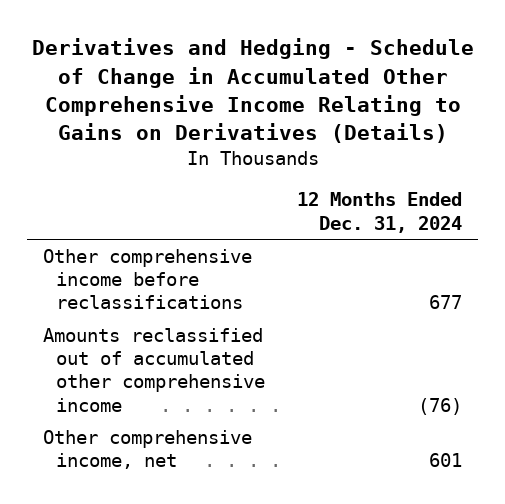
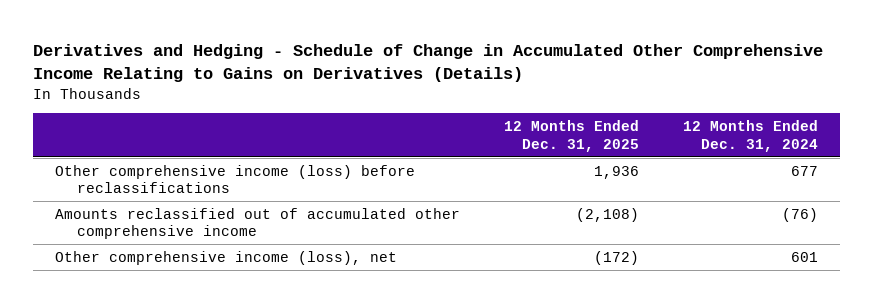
none -> [504,120,640,152] 12 Months Ended Dec. 31, 2025
[42,249,252,310] Other comprehensive income before reclassifications -> [55,164,416,194] Other comprehensive income (loss) before reclassifications
[42,430,252,470] Other comprehensive income, net -> [55,250,398,265] Other comprehensive income (loss), net

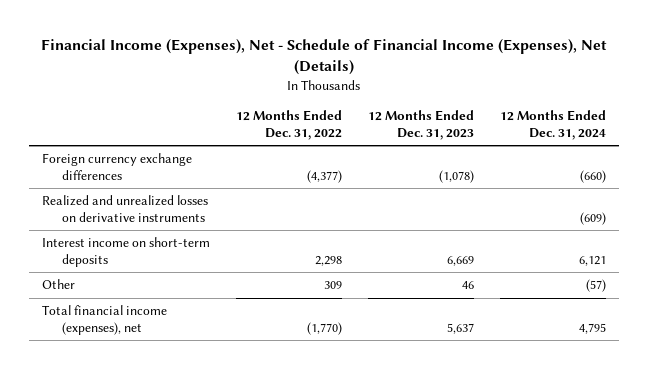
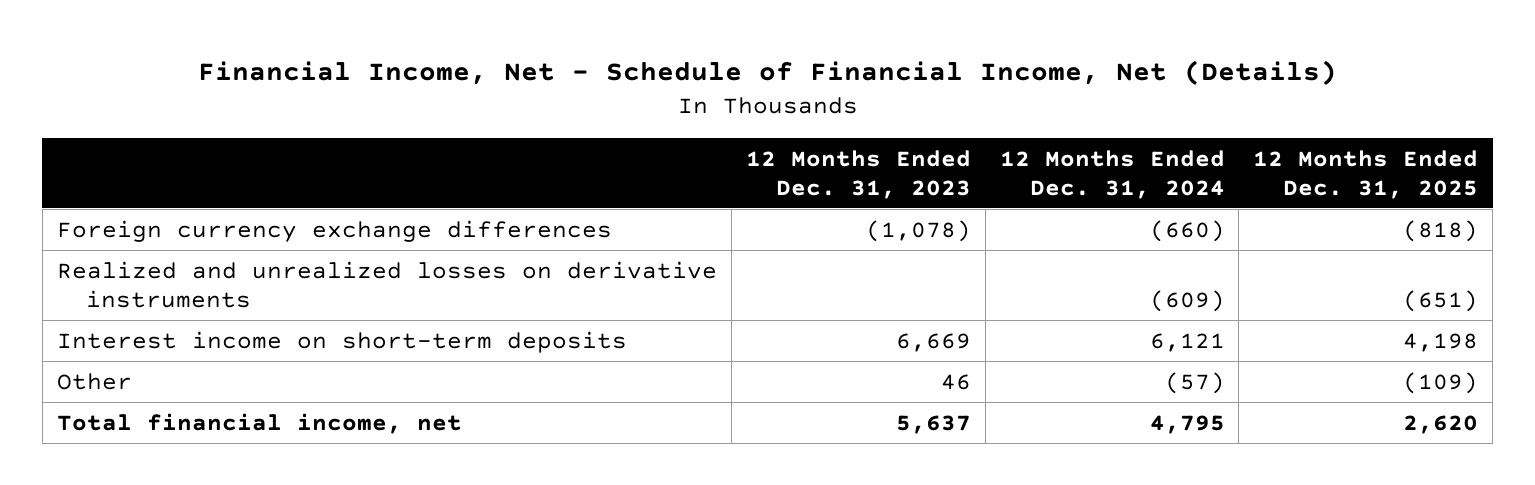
[40,38,607,76] Financial Income (Expenses), Net - Schedule of Financial Income (Expenses), Net (Details) -> [197,60,1337,86] Financial Income, Net - Schedule of Financial Income, Net (Details)
[235,110,342,141] 12 Months Ended Dec. 31, 2022 -> none
none -> [1253,149,1479,199] 12 Months Ended Dec. 31, 2025
[41,305,167,335] Total financial income (expenses), net -> [56,412,462,434] Total financial income, net

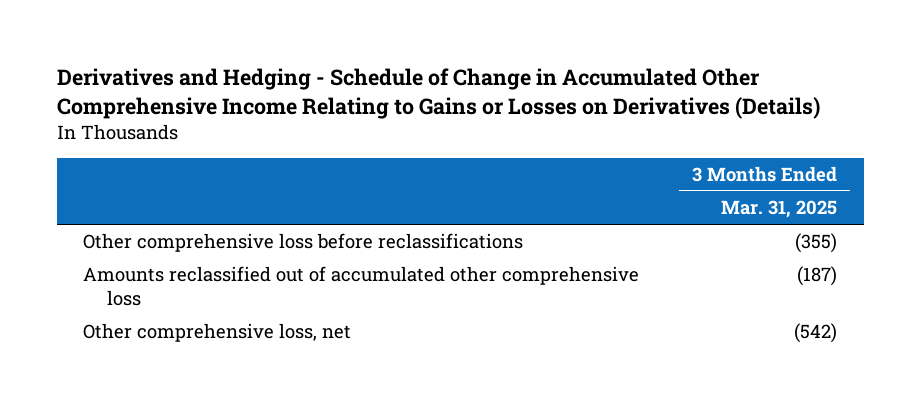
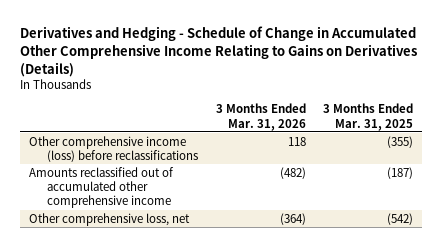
[56,68,820,120] Derivatives and Hedging - Schedule of Change in Accumulated Other Comprehensive Income Relating to Gains or Losses on Derivatives (Details) -> [20,25,418,77] Derivatives and Hedging - Schedule of Change in Accumulated Other Comprehensive Income Relating to Gains on Derivatives (Details)
none -> [215,103,306,131] 3 Months Ended Mar. 31, 2026
[83,233,524,253] Other comprehensive loss before reclassifications -> [28,135,199,163] Other comprehensive income (loss) before reclassifications
[83,266,640,306] Amounts reclassified out of accumulated other comprehensive loss -> [28,166,174,209] Amounts reclassified out of accumulated other comprehensive income

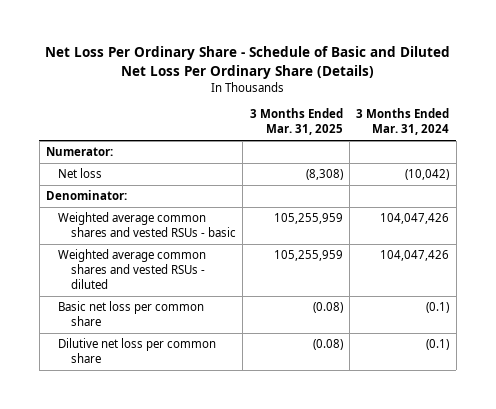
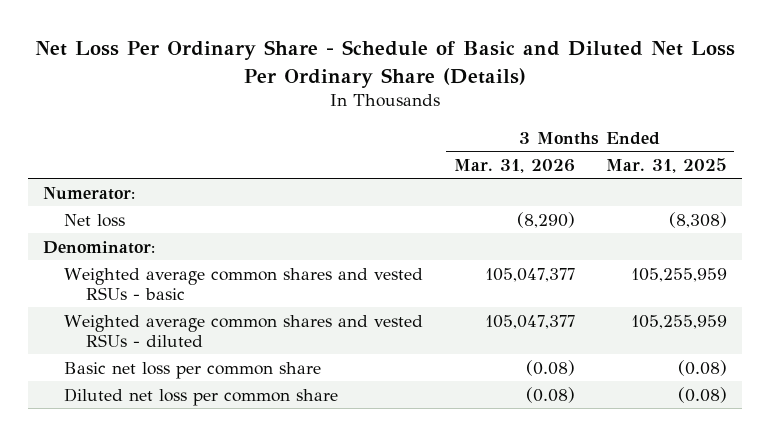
[356,108,450,136] 3 Months Ended Mar. 31, 2024 -> none
none -> [454,158,576,173] Mar. 31, 2026
[58,338,217,364] Dilutive net loss per common share -> [64,387,339,406] Diluted net loss per common share

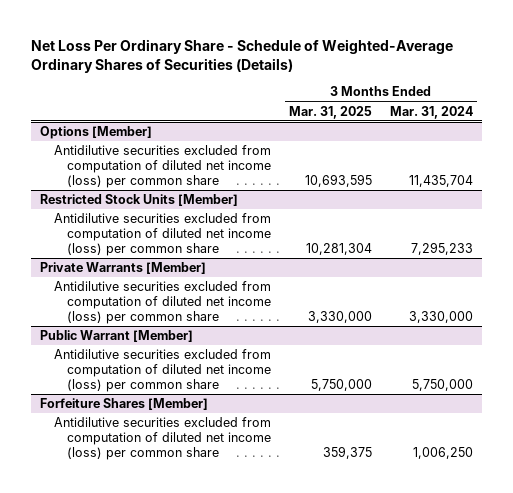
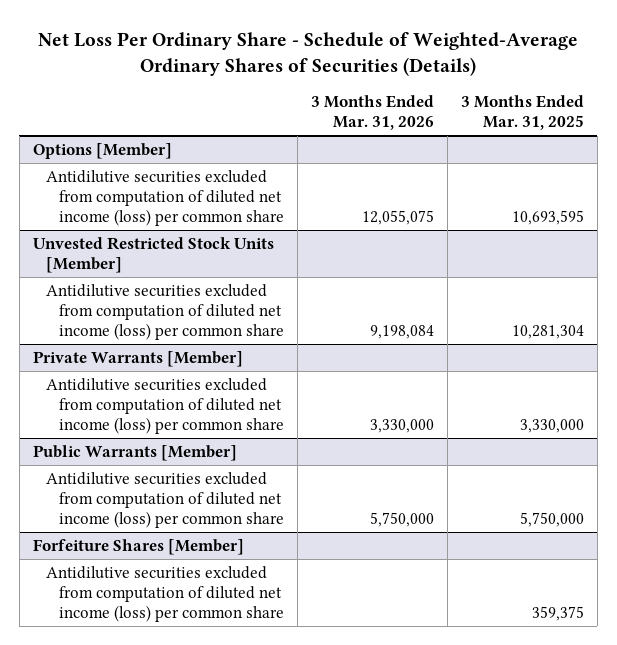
[389,105,473,119] Mar. 31, 2024 -> none
none -> [311,95,435,131] 3 Months Ended Mar. 31, 2026
[40,194,239,207] Restricted Stock Units [Member] -> [32,236,274,273] Unvested Restricted Stock Units [Member]
[40,330,194,343] Public Warrant [Member] -> [32,444,237,461] Public Warrants [Member]

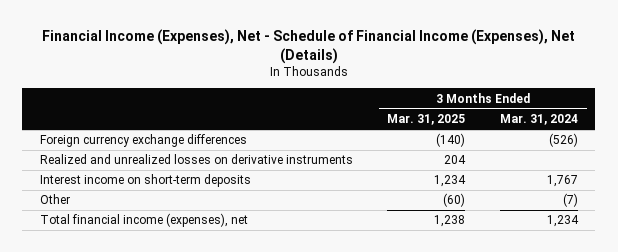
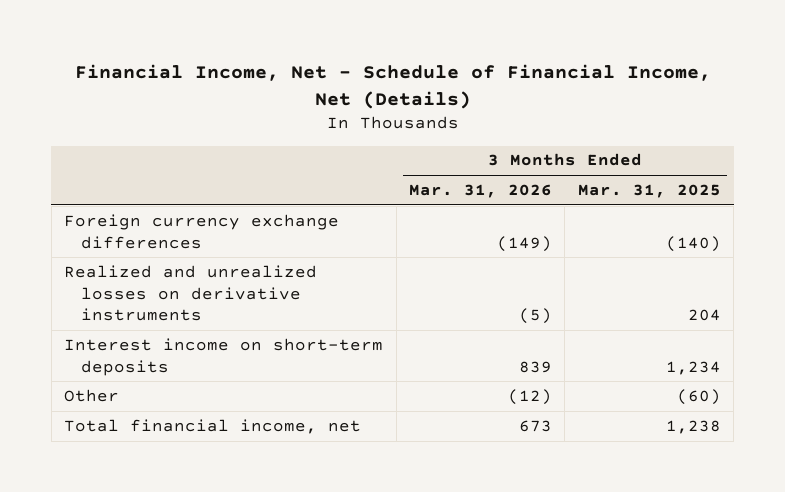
[41,29,575,65] Financial Income (Expenses), Net - Schedule of Financial Income (Expenses), Net (Details) -> [74,64,711,110] Financial Income, Net - Schedule of Financial Income, Net (Details)
[499,114,578,126] Mar. 31, 2024 -> none
none -> [409,183,553,198] Mar. 31, 2026
[39,213,248,228] Total financial income (expenses), net -> [64,418,362,434] Total financial income, net

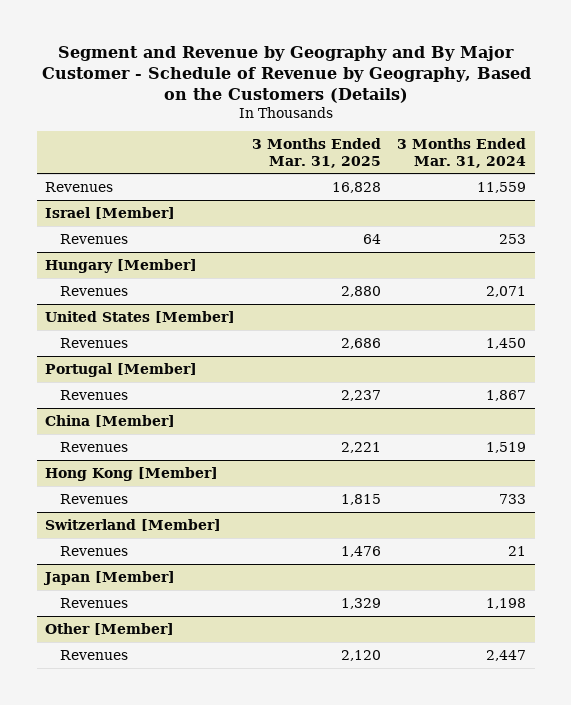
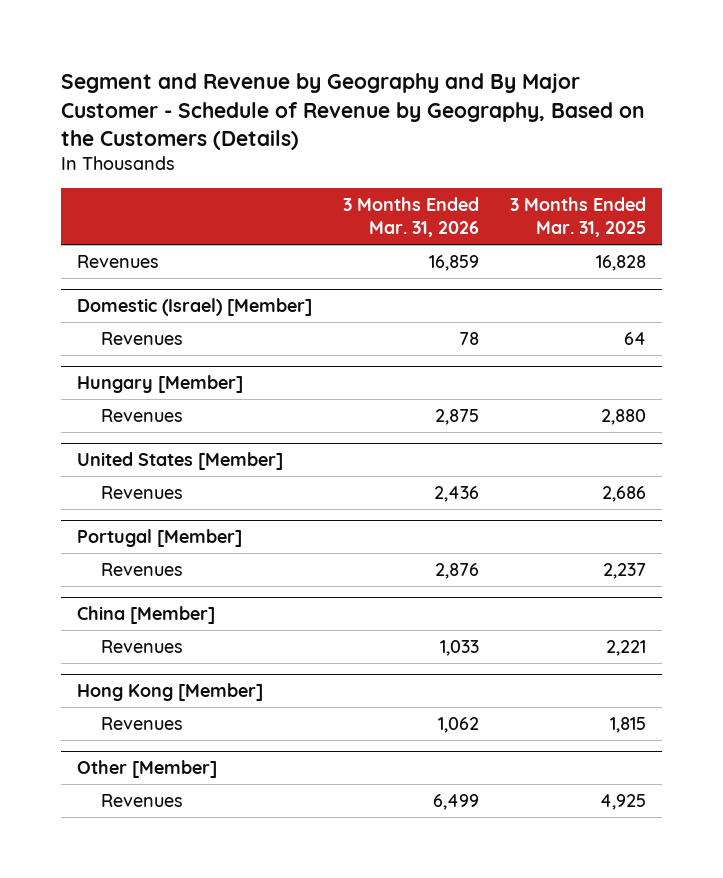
[397,138,527,168] 3 Months Ended Mar. 31, 2024 -> none
none -> [342,197,479,238] 3 Months Ended Mar. 31, 2026
[44,206,175,219] Israel [Member] -> [76,298,312,317] Domestic (Israel) [Member]
[44,518,221,531] Switzerland [Member] -> none
[59,545,128,556] Revenues -> none
[42,570,175,585] Japan [Member] -> none
[59,597,128,608] Revenues -> none
[340,649,381,661] 2,120 -> [600,793,647,810] 4,925

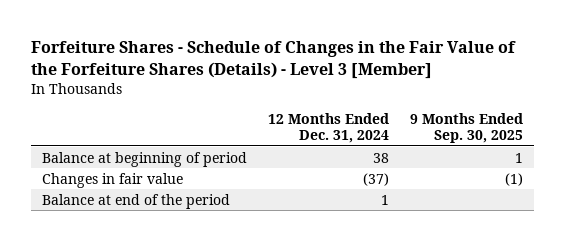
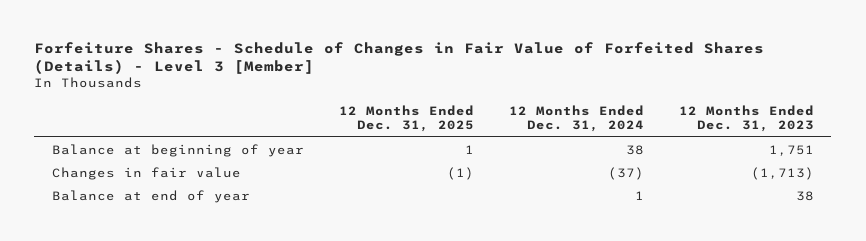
[31,41,517,80] Forfeiture Shares - Schedule of Changes in the Fair Value of the Forfeiture Shares (Details) - Level 3 [Member] -> [34,41,765,75] Forfeiture Shares - Schedule of Changes in Fair Value of Forfeited Shares (Details) - Level 3 [Member]
[410,112,524,144] 9 Months Ended Sep. 30, 2025 -> none
none -> [338,104,474,133] 12 Months Ended Dec. 31, 2025
none -> [678,104,814,133] 12 Months Ended Dec. 31, 2023
[41,151,247,167] Balance at beginning of period -> [51,143,304,157] Balance at beginning of year
[41,193,230,209] Balance at end of the period -> [51,189,250,203] Balance at end of year

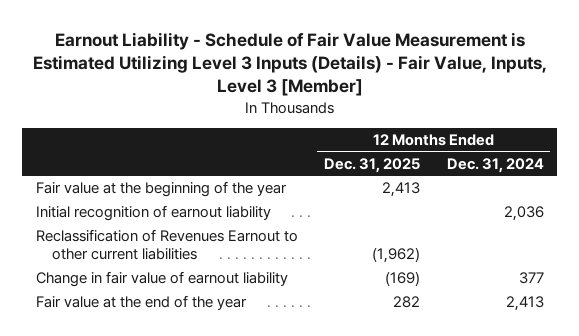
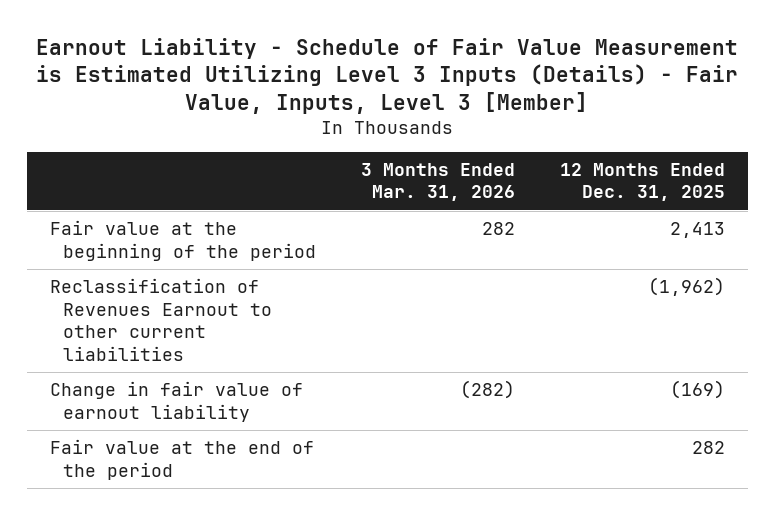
[446,157,544,173] Dec. 31, 2024 -> none
none -> [361,162,516,202] 3 Months Ended Mar. 31, 2026
[35,205,271,222] Initial recognition of earnout liability -> none
[35,181,287,198] Fair value at the beginning of the year -> [49,220,317,261] Fair value at the beginning of the period
[35,295,247,311] Fair value at the end of the year -> [49,439,314,480] Fair value at the end of the period

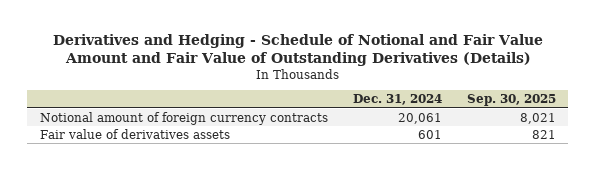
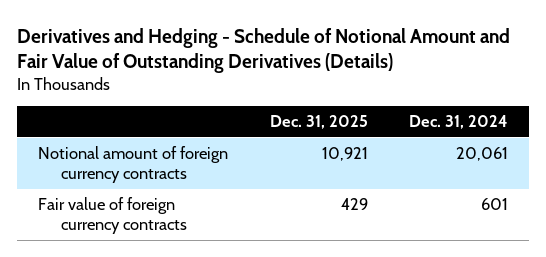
[52,34,543,67] Derivatives and Hedging - Schedule of Notional and Fair Value Amount and Fair Value of Outstanding Derivatives (Details) -> [17,27,511,73] Derivatives and Hedging - Schedule of Notional Amount and Fair Value of Outstanding Derivatives (Details)
[466,94,556,107] Sep. 30, 2025 -> none
none -> [269,115,368,130] Dec. 31, 2025
[39,128,230,139] Fair value of derivatives assets -> [37,196,188,235] Fair value of foreign currency contracts

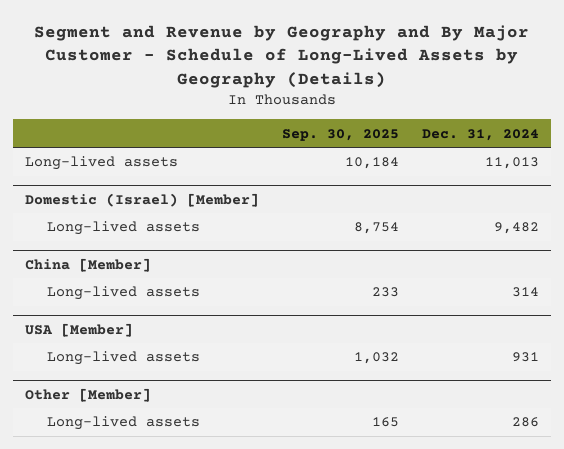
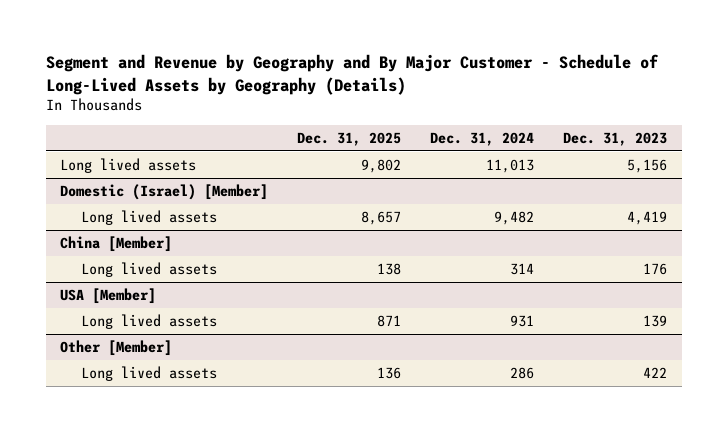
[282,128,400,141] Sep. 30, 2025 -> none
none -> [297,131,402,146] Dec. 31, 2025
none -> [563,131,668,146] Dec. 31, 2023
[24,156,178,171] Long-lived assets -> [60,157,197,173] Long lived assets
[47,221,201,236] Long-lived assets -> [80,209,217,225] Long lived assets
[47,286,201,301] Long-lived assets -> [80,261,217,277] Long lived assets
[47,351,201,366] Long-lived assets -> [80,313,217,329] Long lived assets
[47,416,201,431] Long-lived assets -> [80,365,217,381] Long lived assets

